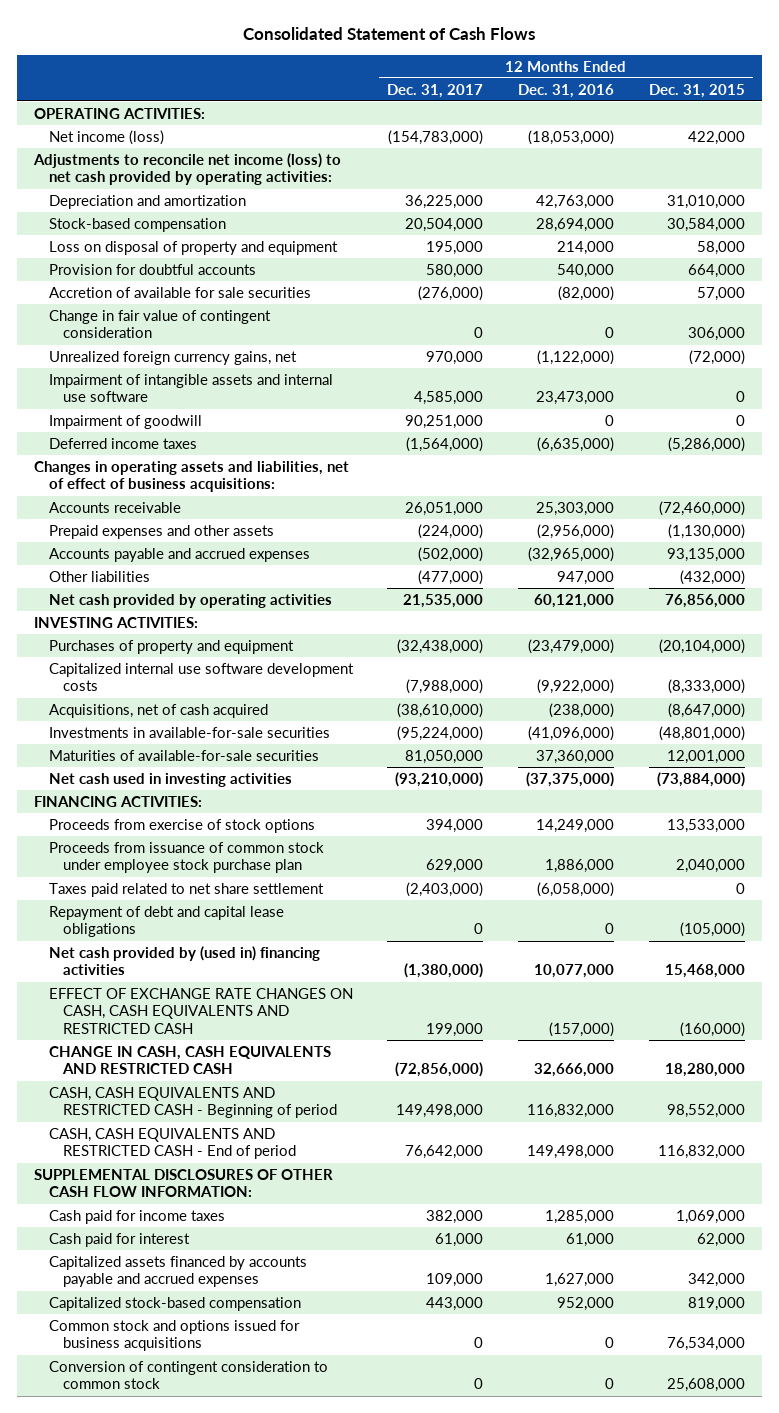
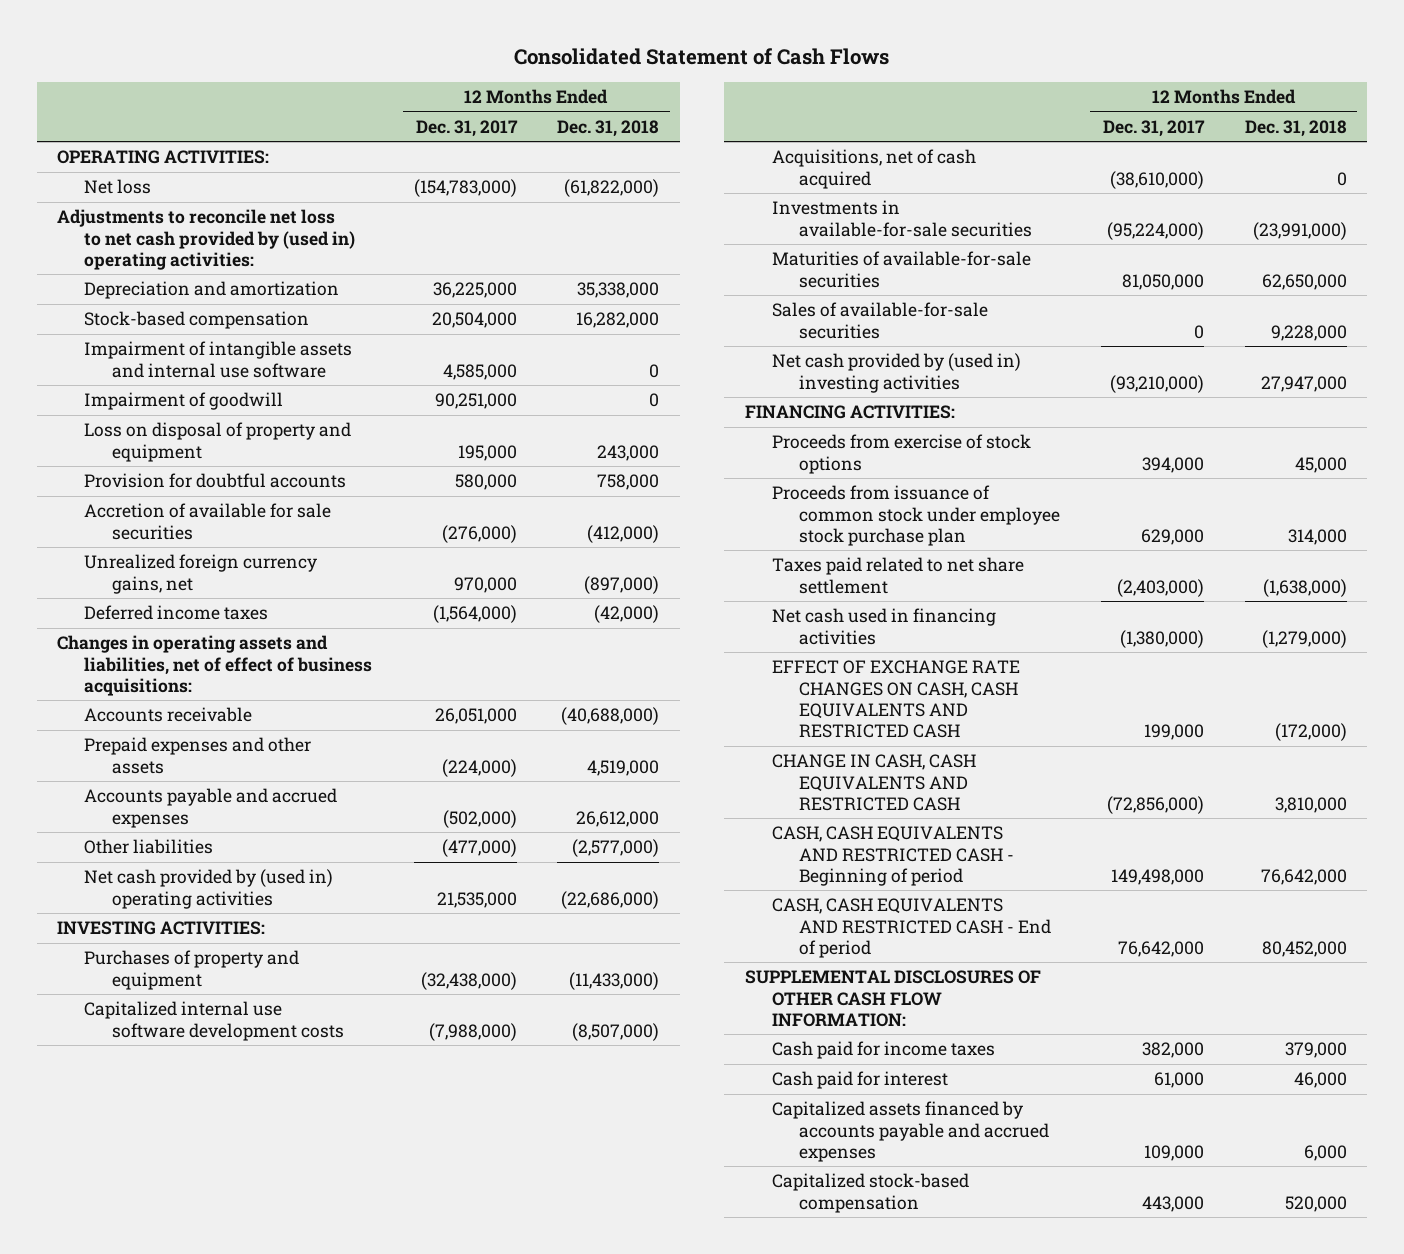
[517,83,614,98] Dec. 31, 2016 -> none
[648,83,745,98] Dec. 31, 2015 -> none
none -> [557,119,660,137] Dec. 31, 2018
[48,129,164,145] Net income (loss) -> [84,179,152,195] Net loss
[33,152,342,186] Adjustments to reconcile net income (loss) to net cash provided by operating activities: -> [57,209,356,271] Adjustments to reconcile net loss to net cash provided by (used in) operating activities:
[48,373,333,403] Impairment of intangible assets and internal use software -> [84,341,353,378] Impairment of intangible assets and internal use software
[48,414,202,429] Impairment of goodwill -> [84,392,284,411] Impairment of goodwill
[48,309,271,339] Change in fair value of contingent consideration -> none
[48,593,332,608] Net cash provided by operating activities -> [84,869,334,909] Net cash provided by (used in) operating activities
none -> [771,302,988,339] Sales of available-for-sale securities
[48,772,292,787] Net cash used in investing activities -> [771,353,1021,393] Net cash provided by (used in) investing activities
[48,905,284,938] Repayment of debt and capital lease obligations -> none
[48,945,320,976] Net cash provided by (used in) financing activities -> [771,608,996,645] Net cash used in financing activities
[48,1319,300,1352] Common stock and options issued for business acquisitions -> none
[48,1360,328,1390] Conversion of contingent consideration to common stock -> none

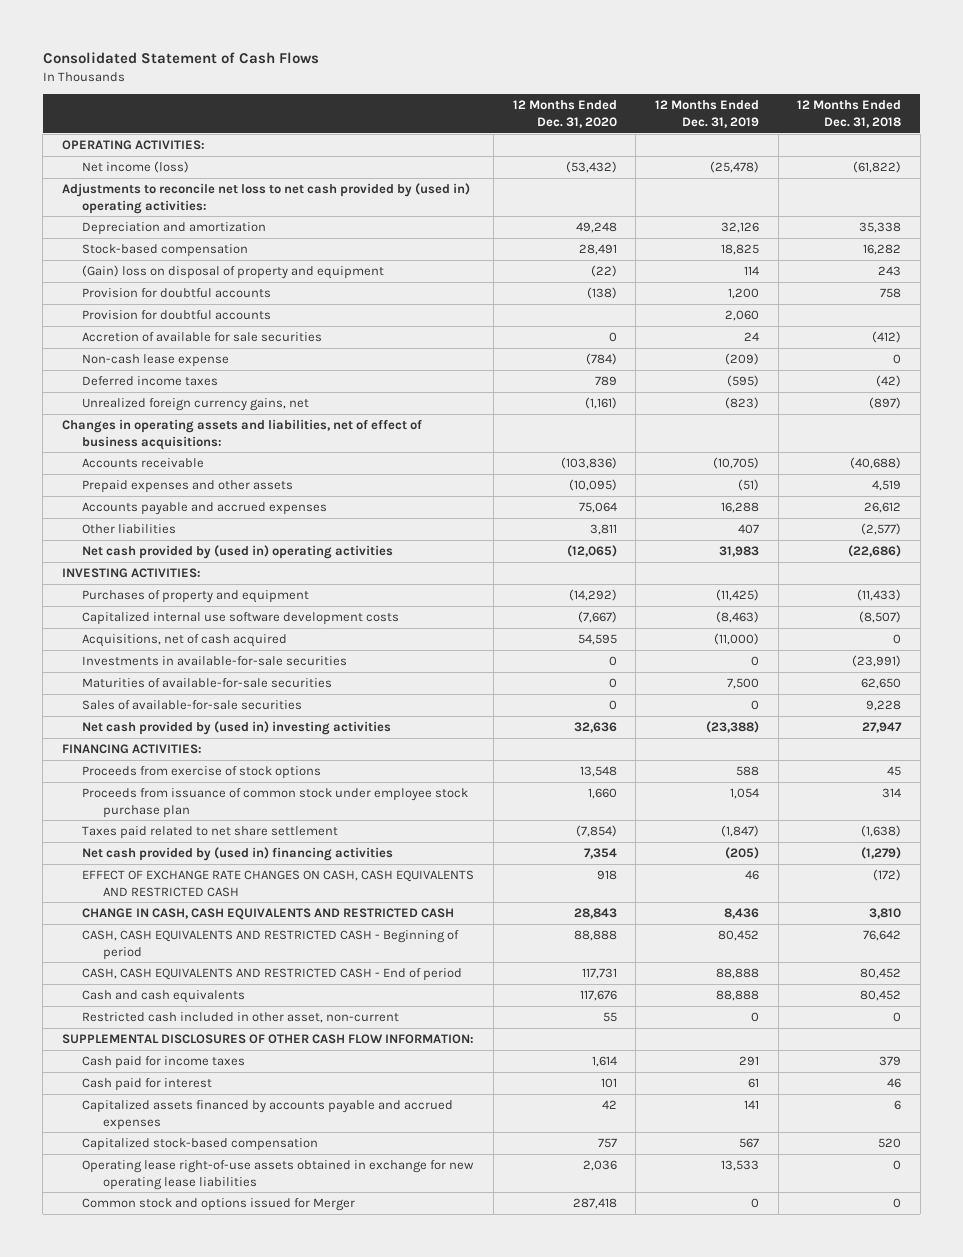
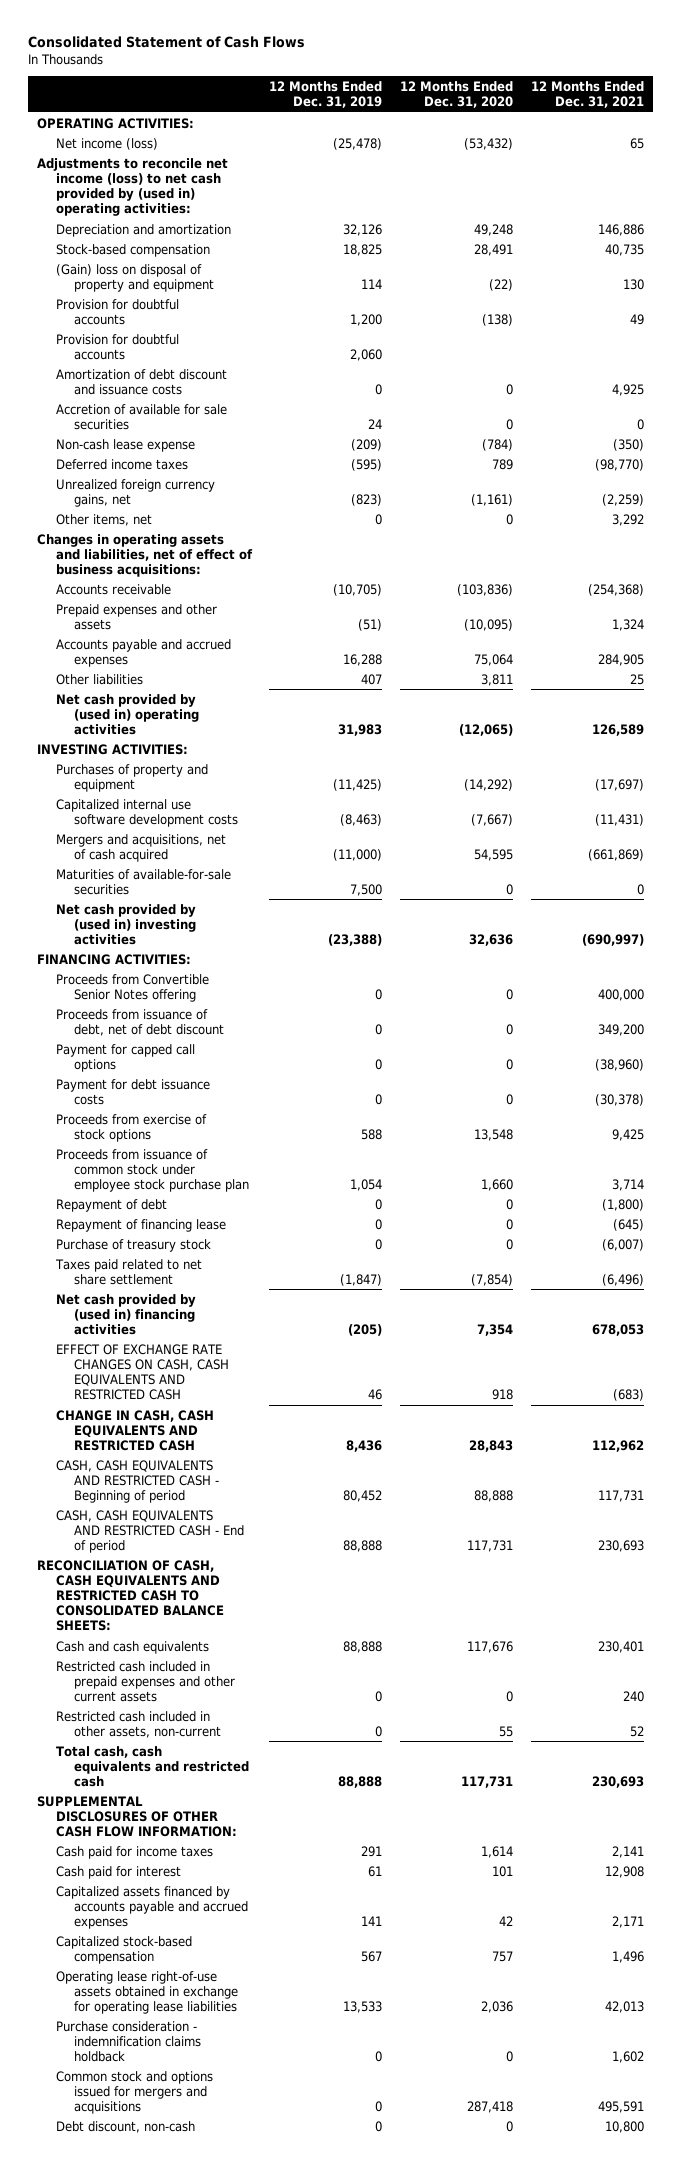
[797,100,902,128] 12 Months Ended Dec. 31, 2018 -> none
none -> [530,80,644,109] 12 Months Ended Dec. 31, 2021
[61,183,470,214] Adjustments to reconcile net loss to net cash provided by (used in) operating activities: -> [37,157,229,217] Adjustments to reconcile net income (loss) to net cash provided by (used in) operating activities:
none -> [55,368,227,395] Amortization of debt discount and issuance costs
none -> [55,513,152,526] Other items, net
[82,656,348,667] Investments in available-for-sale securities -> none
[82,634,288,648] Acquisitions, net of cash acquired -> [55,833,226,862] Mergers and acquisitions, net of cash acquired
[82,700,303,711] Sales of available-for-sale securities -> none
none -> [55,973,209,1002] Proceeds from Convertible Senior Notes offering
none -> [55,1008,224,1036] Proceeds from issuance of debt, net of debt discount
none -> [55,1043,195,1072] Payment for capped call options
none -> [55,1078,210,1105] Payment for debt issuance costs
none -> [55,1198,167,1212] Repayment of debt
none -> [55,1218,226,1232] Repayment of financing lease
none -> [55,1238,211,1252] Purchase of treasury stock
none -> [37,1559,224,1632] RECONCILIATION OF CASH, CASH EQUIVALENTS AND RESTRICTED CASH TO CONSOLIDATED BALANCE SHEETS:
none -> [55,1660,235,1702] Restricted cash included in prepaid expenses and other current assets
[82,1012,400,1024] Restricted cash included in other asset, non-current -> [55,1710,221,1738] Restricted cash included in other assets, non-current
none -> [55,1745,249,1787] Total cash, cash equivalents and restricted cash
[82,1160,475,1190] Operating lease right-of-use assets obtained in exchange for new operating lease liabilities -> [55,1970,238,2014] Operating lease right-of-use assets obtained in exchange for operating lease liabilities
none -> [55,2020,201,2062] Purchase consideration - indemnification claims holdback
[82,1198,356,1212] Common stock and options issued for Merger -> [55,2070,213,2114] Common stock and options issued for mergers and acquisitions
none -> [55,2120,195,2133] Debt discount, non-cash

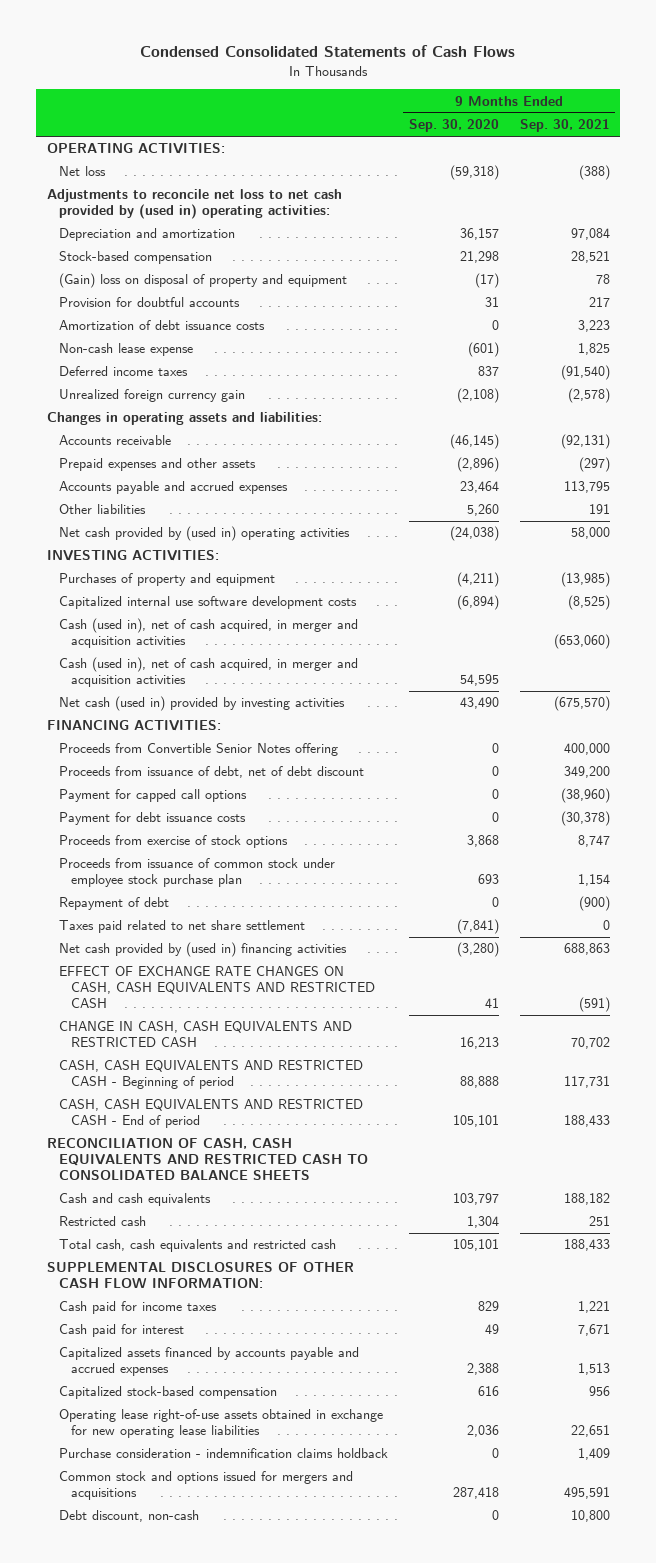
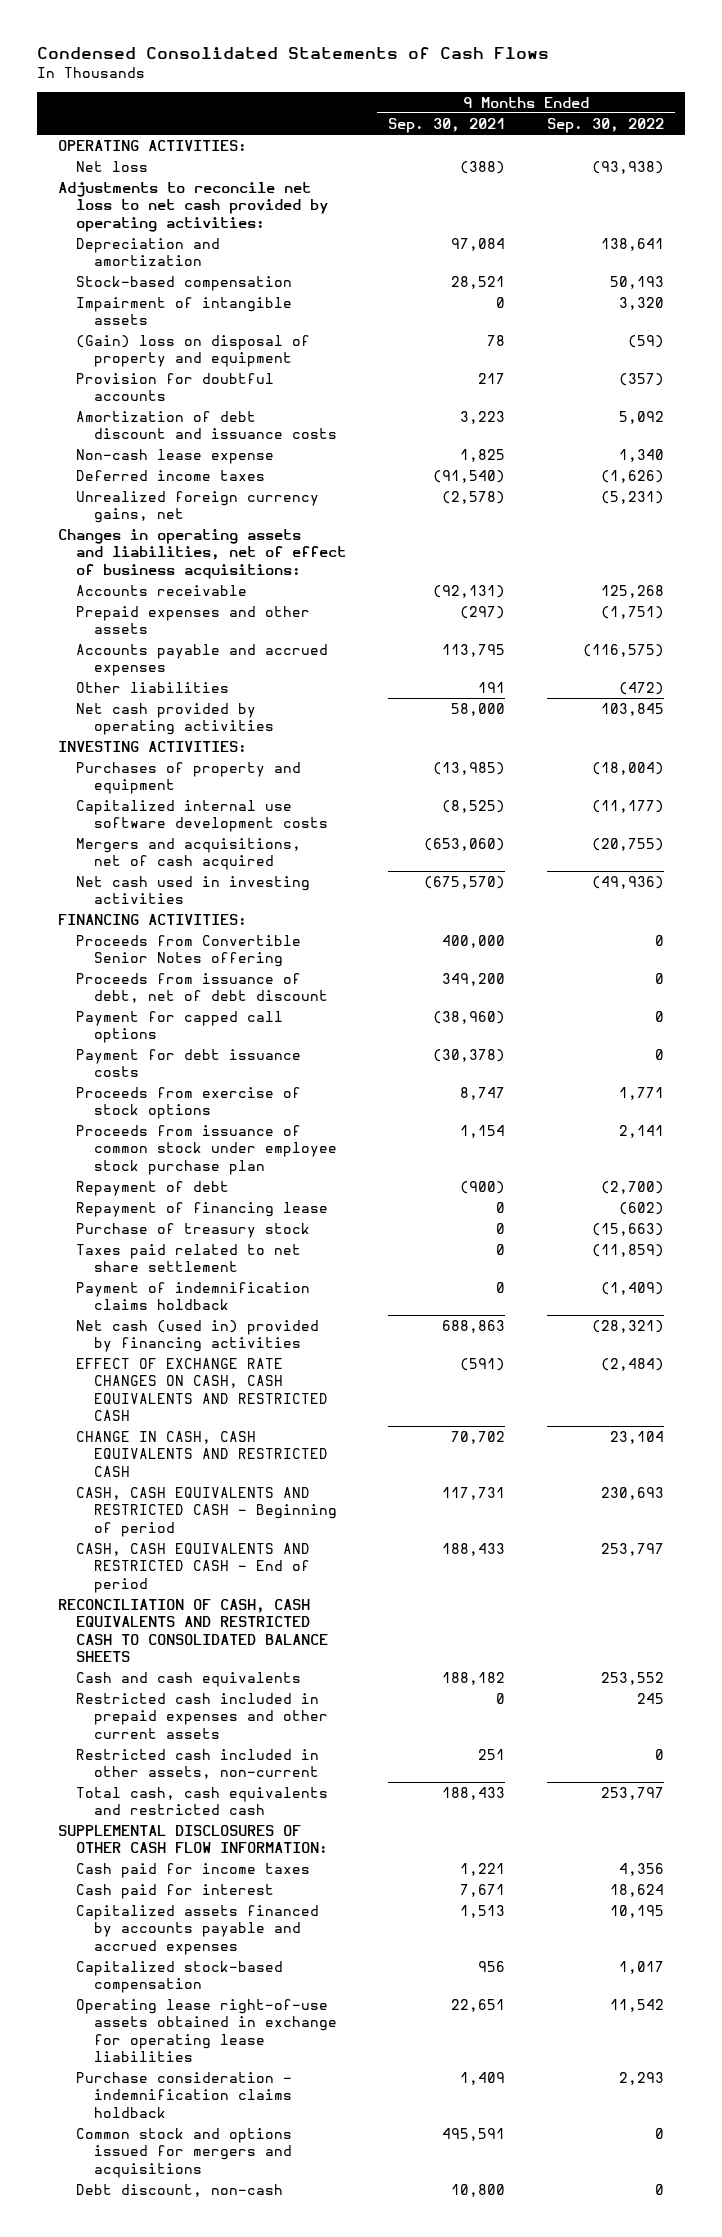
[408,119,499,133] Sep. 30, 2020 -> none
none -> [546,117,664,133] Sep. 30, 2022
[46,189,342,220] Adjustments to reconcile net loss to net cash provided by (used in) operating activities: -> [57,181,328,232] Adjustments to reconcile net loss to net cash provided by operating activities:
none -> [75,296,292,326] Impairment of intangible assets
[58,320,265,331] Amortization of debt issuance costs -> [75,410,337,440] Amortization of debt discount and issuance costs
[58,389,245,403] Unrealized foreign currency gain -> [75,490,319,524] Unrealized foreign currency gains, net
[46,412,322,426] Changes in operating assets and liabilities: -> [57,528,346,579] Changes in operating assets and liabilities, net of effect of business acquisitions:
[58,526,350,542] Net cash provided by (used in) operating activities -> [75,702,274,736] Net cash provided by operating activities
[58,657,358,688] Cash (used in), net of cash acquired, in merger and acquisition activities -> none
[58,618,358,649] Cash (used in), net of cash acquired, in merger and acquisition activities -> [75,837,301,871] Mergers and acquisitions, net of cash acquired
[58,696,345,712] Net cash (used in) provided by investing activities -> [75,875,310,905] Net cash used in investing activities
none -> [75,1201,328,1217] Repayment of financing lease
none -> [75,1222,310,1238] Purchase of treasury stock
none -> [75,1281,310,1311] Payment of indemnification claims holdback
[58,942,347,958] Net cash provided by (used in) financing activities -> [75,1319,319,1353] Net cash (used in) provided by financing activities
none -> [75,1692,328,1739] Restricted cash included in prepaid expenses and other current assets
[58,1216,146,1227] Restricted cash -> [75,1748,319,1780] Restricted cash included in other assets, non-current
[58,1409,383,1439] Operating lease right-of-use assets obtained in exchange for new operating lease liabilities -> [75,1998,337,2062] Operating lease right-of-use assets obtained in exchange for operating lease liabilities

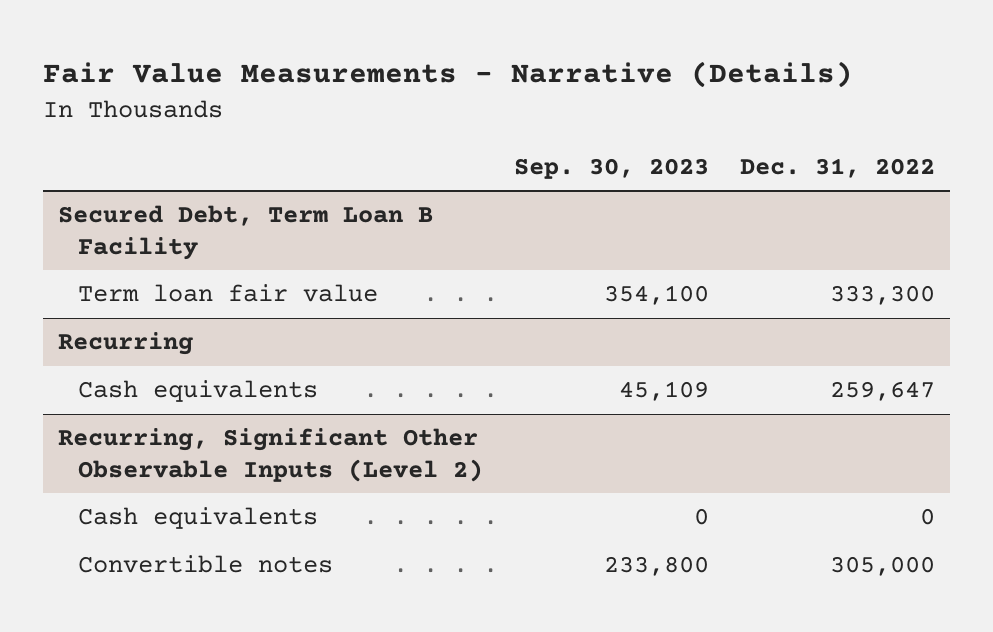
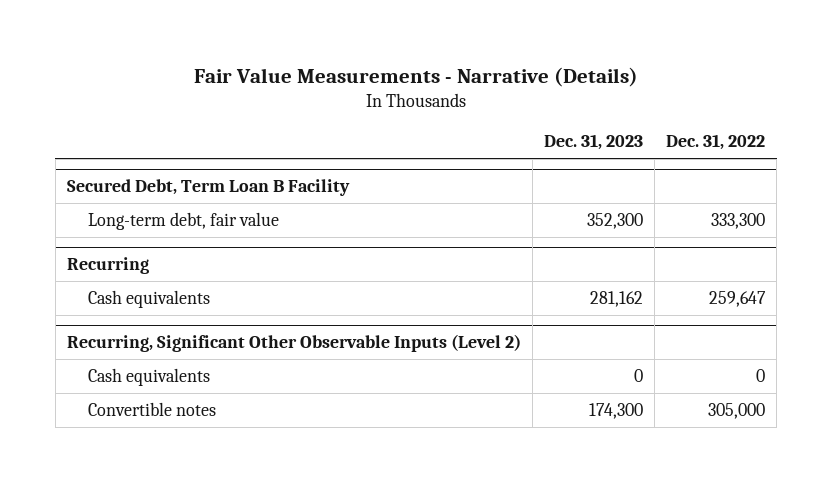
[513,157,709,179] Sep. 30, 2023 -> none
none -> [544,134,644,151] Dec. 31, 2023
[77,284,378,303] Term loan fair value -> [88,212,280,231] Long-term debt, fair value

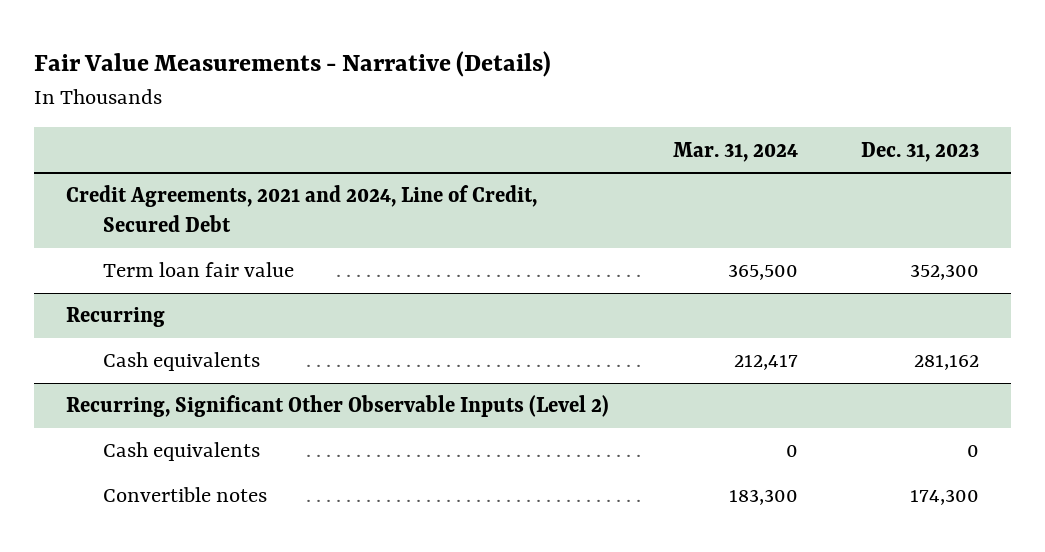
[666,134,766,151] Dec. 31, 2022 -> none
none -> [672,141,798,162] Mar. 31, 2024
[66,179,350,197] Secured Debt, Term Loan B Facility -> none
none -> [66,185,538,233] Credit Agreements, 2021 and 2024, Line of Credit, Secured Debt
[88,212,280,231] Long-term debt, fair value -> [103,262,295,278] Term loan fair value

